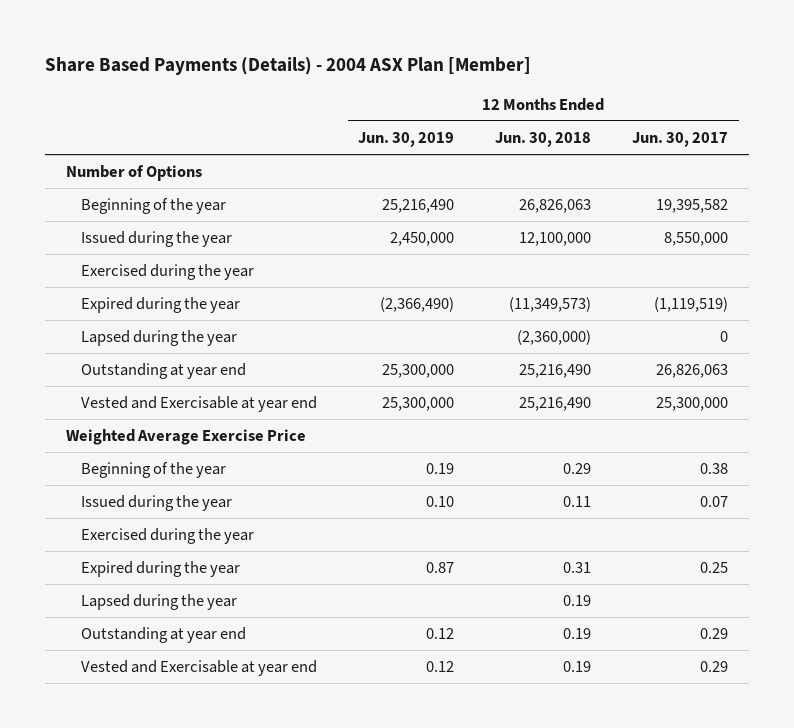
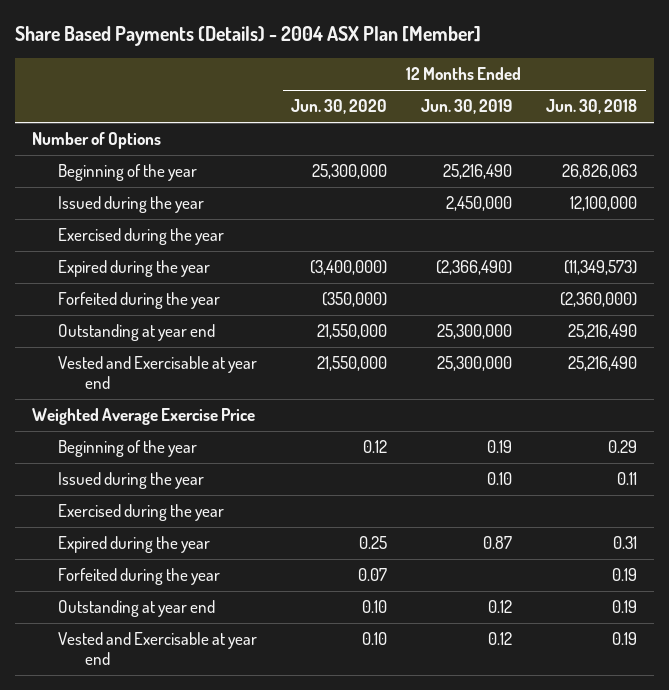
[632,131,729,147] Jun. 30, 2017 -> none
none -> [291,99,388,115] Jun. 30, 2020
[81,330,238,347] Lapsed during the year -> [58,292,221,310] Forfeited during the year
[81,594,238,611] Lapsed during the year -> [58,568,221,586] Forfeited during the year

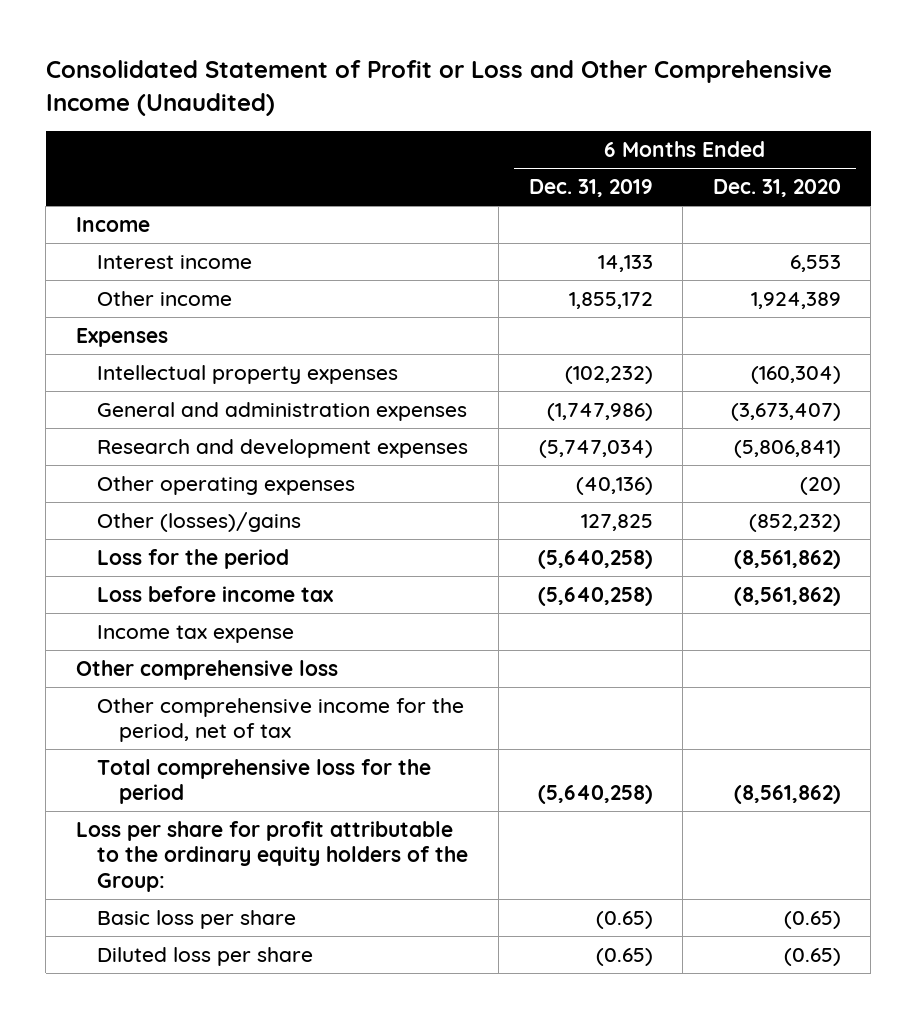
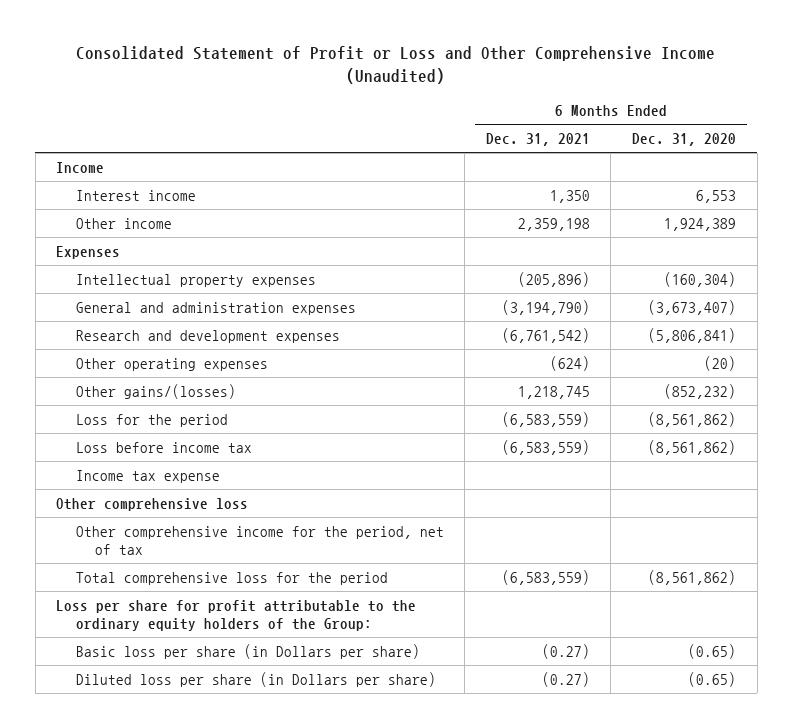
[528,179,653,198] Dec. 31, 2019 -> none
none -> [485,132,590,146] Dec. 31, 2021
[97,511,302,532] Other (losses)/gains -> [75,383,236,399] Other gains/(losses)
[97,909,297,929] Basic loss per share -> [75,643,420,659] Basic loss per share (in Dollars per share)
[97,946,314,966] Diluted loss per share -> [75,671,436,687] Diluted loss per share (in Dollars per share)

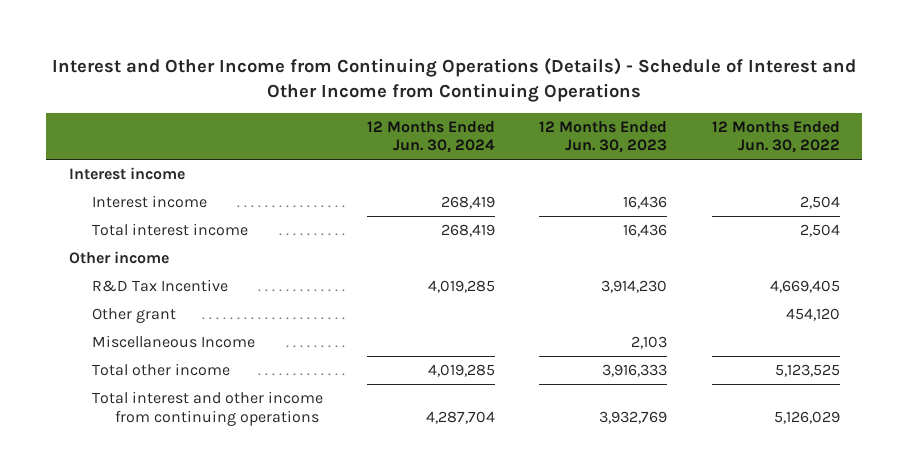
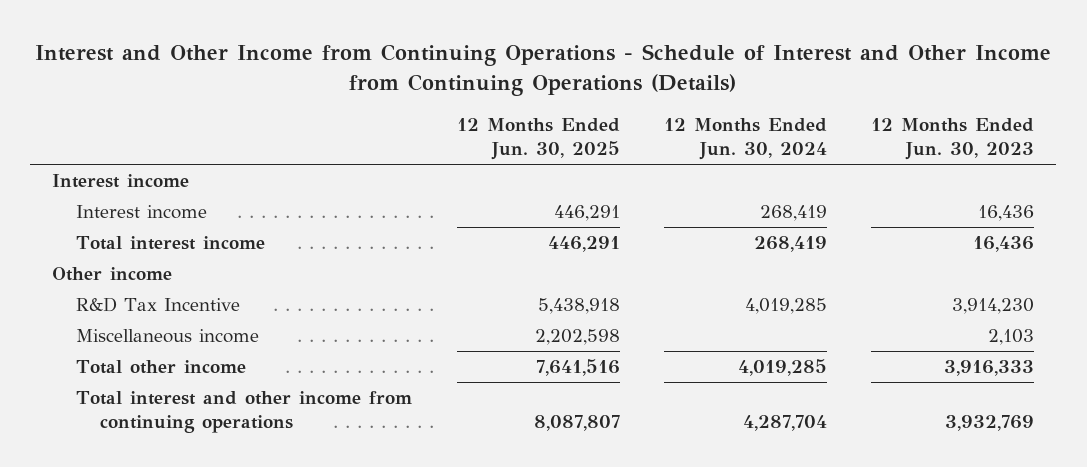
[52,57,857,102] Interest and Other Income from Continuing Operations (Details) - Schedule of Interest and Other Income from Continuing Operations -> [35,43,1052,96] Interest and Other Income from Continuing Operations - Schedule of Interest and Other Income from Continuing Operations (Details)
[711,120,840,154] 12 Months Ended Jun. 30, 2022 -> none
none -> [456,117,620,161] 12 Months Ended Jun. 30, 2025
[91,307,176,323] Other grant -> none
[91,334,255,348] Miscellaneous Income -> [76,329,260,344] Miscellaneous income

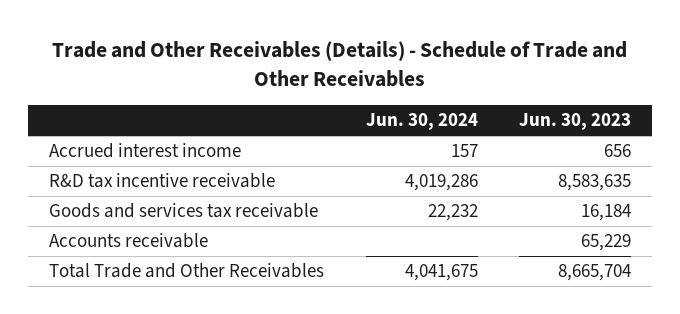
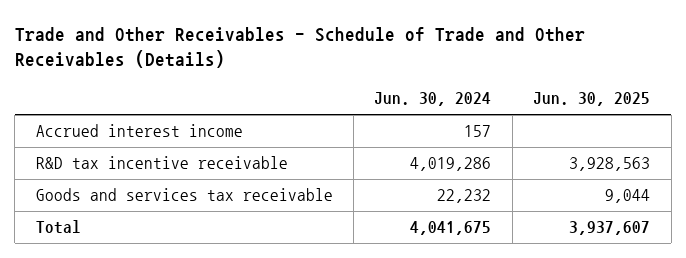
[52,41,628,88] Trade and Other Receivables (Details) - Schedule of Trade and Other Receivables -> [14,26,585,69] Trade and Other Receivables - Schedule of Trade and Other Receivables (Details)
[519,113,632,131] Jun. 30, 2023 -> none
none -> [533,92,651,107] Jun. 30, 2025
[48,233,208,249] Accounts receivable -> none
[48,263,324,279] Total Trade and Other Receivables -> [35,220,81,235] Total

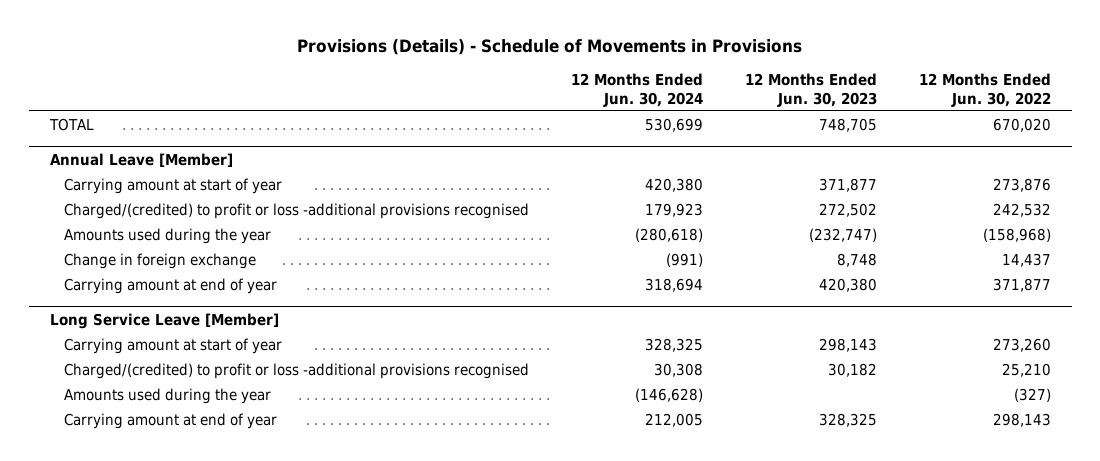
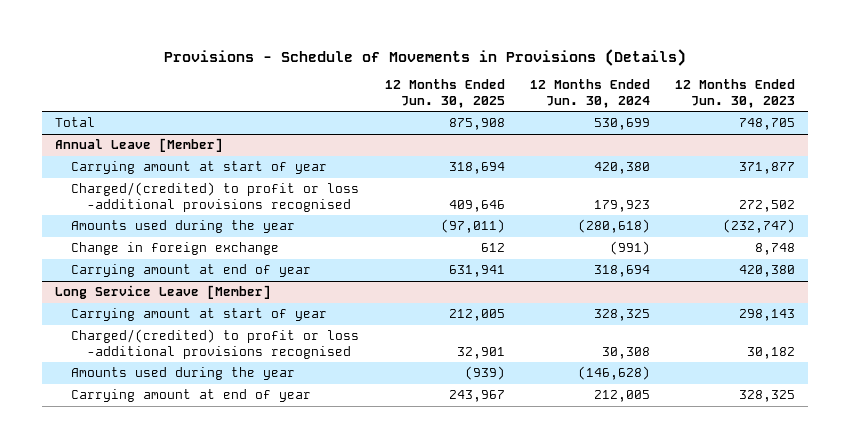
[297,38,803,55] Provisions (Details) - Schedule of Movements in Provisions -> [164,48,687,66] Provisions - Schedule of Movements in Provisions (Details)
[918,72,1051,107] 12 Months Ended Jun. 30, 2022 -> none
none -> [384,79,505,108] 12 Months Ended Jun. 30, 2025
[48,118,94,132] TOTAL -> [55,117,96,128] Total

